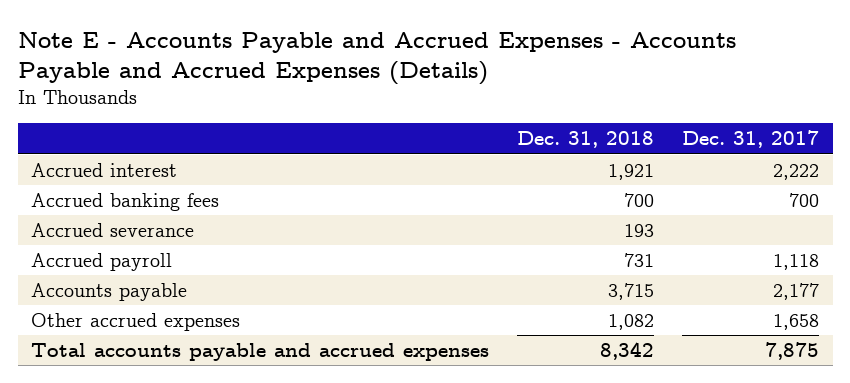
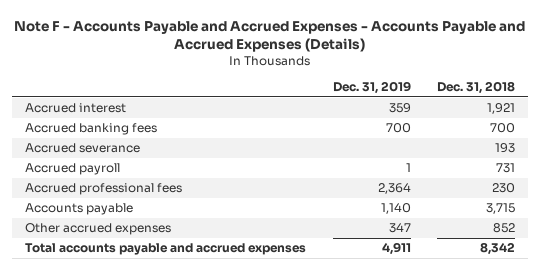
[17,31,736,85] Note E - Accounts Payable and Accrued Expenses - Accounts Payable and Accrued Expenses (Details) -> [14,20,526,53] Note F - Accounts Payable and Accrued Expenses - Accounts Payable and Accrued Expenses (Details)
[681,130,819,149] Dec. 31, 2017 -> none
none -> [332,81,411,95] Dec. 31, 2019
none -> [25,183,183,196] Accrued professional fees
[608,313,655,330] 1,082 -> [492,223,515,234] 852

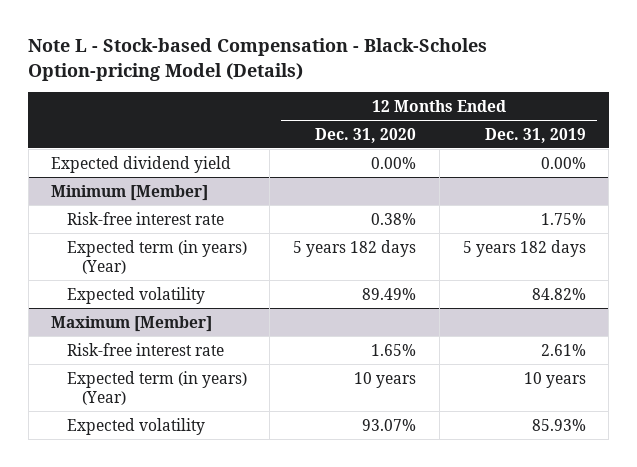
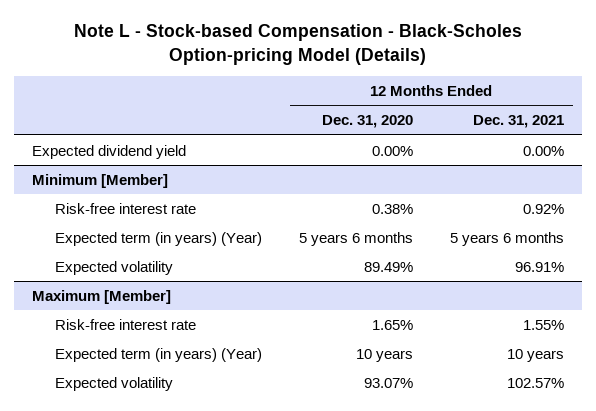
[484,127,586,143] Dec. 31, 2019 -> none
none -> [472,115,564,129] Dec. 31, 2021
[293,239,417,257] 5 years 182 days -> [299,231,414,246] 5 years 6 months

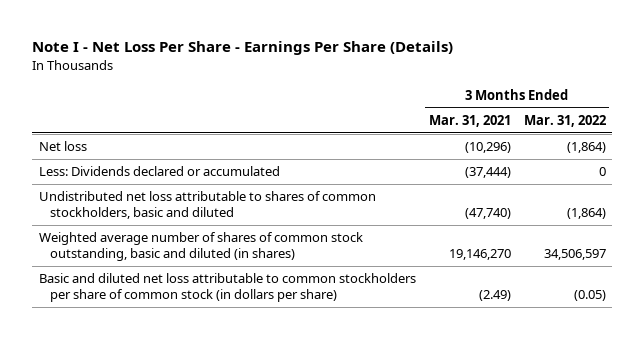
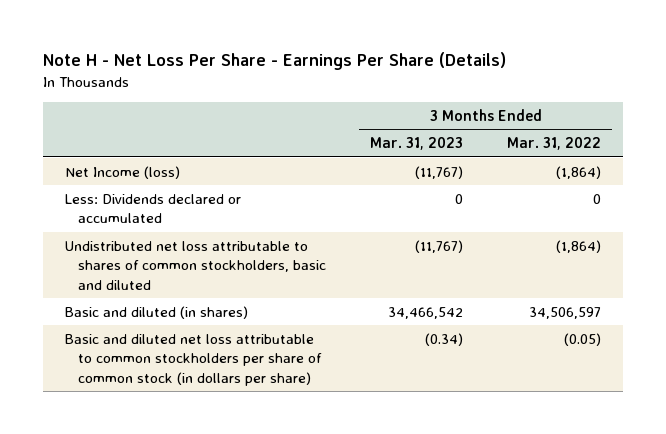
[31,41,453,56] Note I - Net Loss Per Share - Earnings Per Share (Details) -> [42,52,506,71] Note H - Net Loss Per Share - Earnings Per Share (Details)
[428,115,511,128] Mar. 31, 2021 -> none
none -> [370,137,464,151] Mar. 31, 2023
[38,141,87,152] Net loss -> [64,165,180,179] Net Income (loss)
[38,232,363,262] Weighted average number of shares of common stock outstanding, basic and diluted (in shares) -> [64,305,248,319] Basic and diluted (in shares)

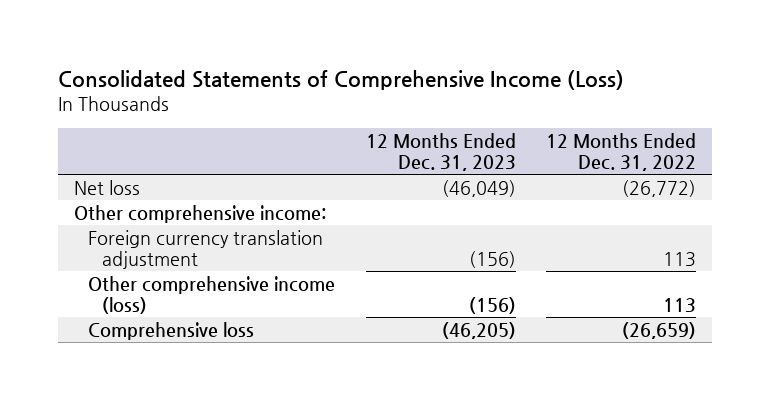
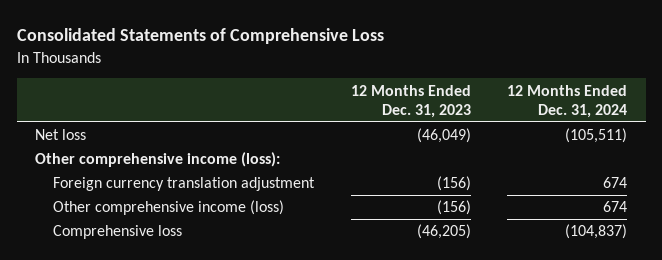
[58,69,625,90] Consolidated Statements of Comprehensive Income (Loss) -> [16,28,384,45] Consolidated Statements of Comprehensive Loss
[546,132,697,171] 12 Months Ended Dec. 31, 2022 -> none
none -> [507,84,628,118] 12 Months Ended Dec. 31, 2024
[73,204,326,223] Other comprehensive income: -> [35,152,281,168] Other comprehensive income (loss):

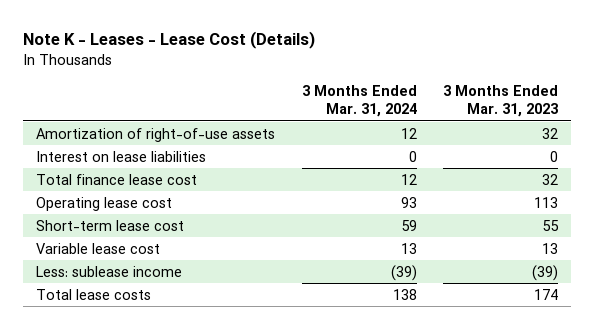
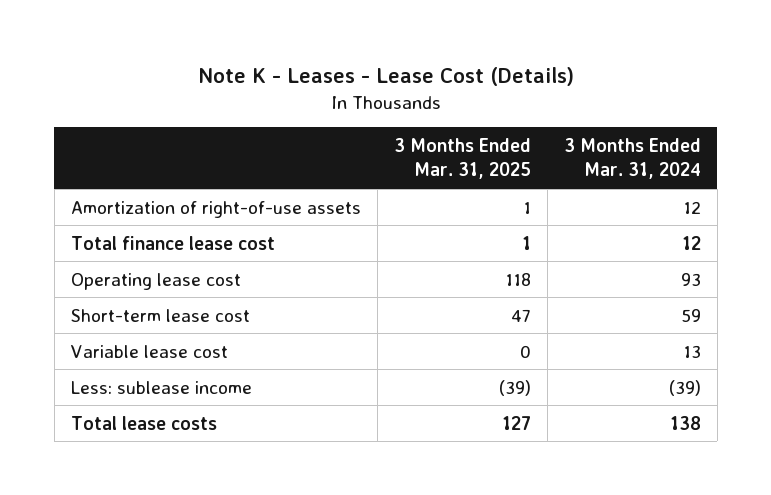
[442,84,558,118] 3 Months Ended Mar. 31, 2023 -> none
none -> [393,138,531,180] 3 Months Ended Mar. 31, 2025
[36,150,207,162] Interest on lease liabilities -> none

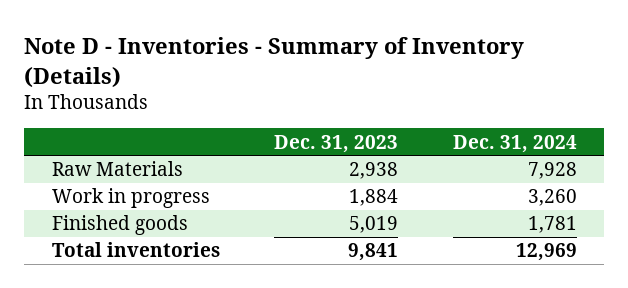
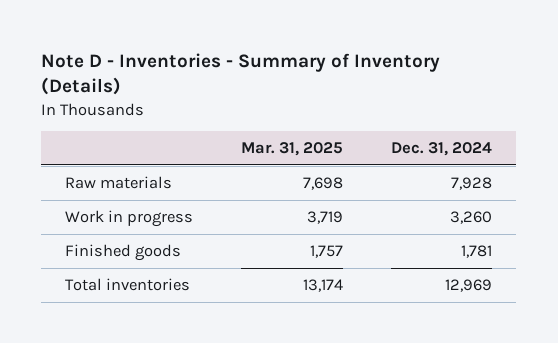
[274,134,399,153] Dec. 31, 2023 -> none
none -> [241,142,344,157] Mar. 31, 2025
[51,161,183,177] Raw Materials -> [65,176,173,190] Raw materials

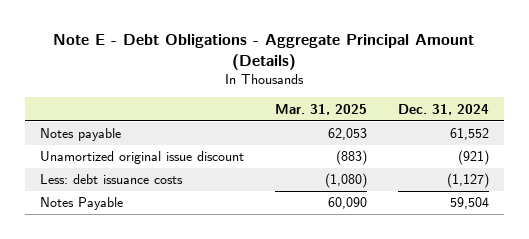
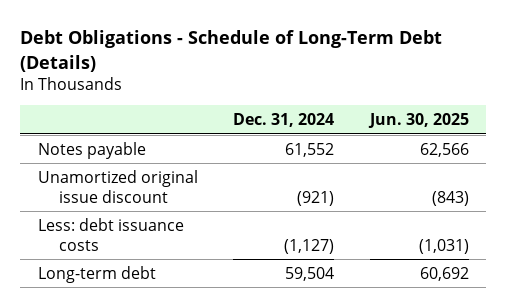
[53,34,475,71] Note E - Debt Obligations - Aggregate Principal Amount (Details) -> [20,30,443,72] Debt Obligations - Schedule of Long-Term Debt (Details)
[274,103,367,115] Mar. 31, 2025 -> none
none -> [367,113,469,129] Jun. 30, 2025
[39,197,123,211] Notes Payable -> [37,265,156,283] Long-term debt

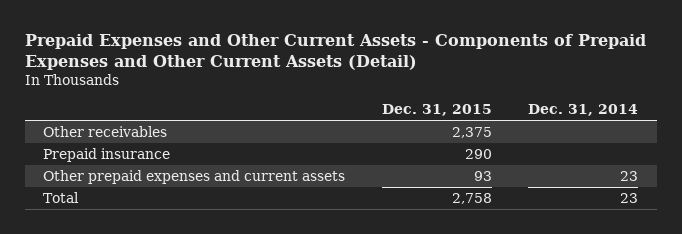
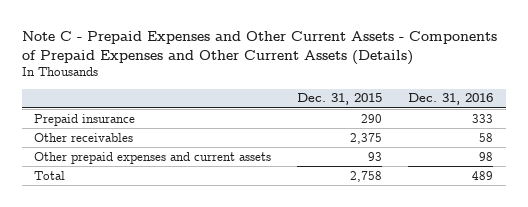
[24,33,646,70] Prepaid Expenses and Other Current Assets - Components of Prepaid Expenses and Other Current Assets (Detail) -> [21,30,497,65] Note C - Prepaid Expenses and Other Current Assets - Components of Prepaid Expenses and Other Current Assets (Details)
[528,104,639,117] Dec. 31, 2014 -> none
none -> [408,93,494,106] Dec. 31, 2016
[43,125,168,137] Other receivables -> [34,132,134,142] Other receivables

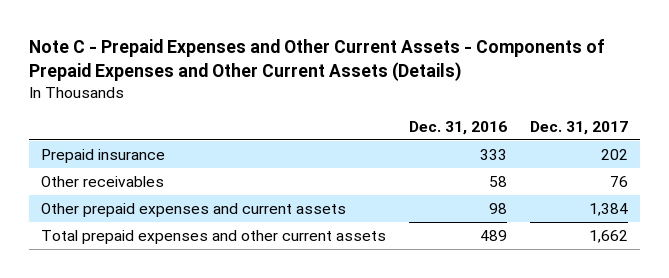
[297,93,383,106] Dec. 31, 2015 -> none
none -> [530,120,629,135] Dec. 31, 2017
[34,170,66,180] Total -> [40,229,386,244] Total prepaid expenses and other current assets

